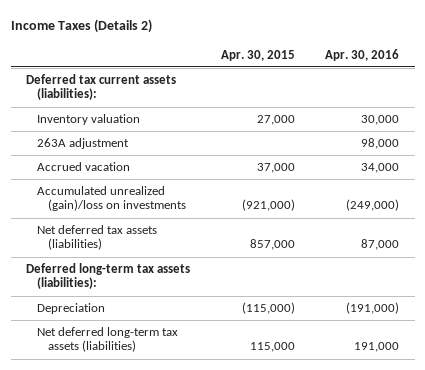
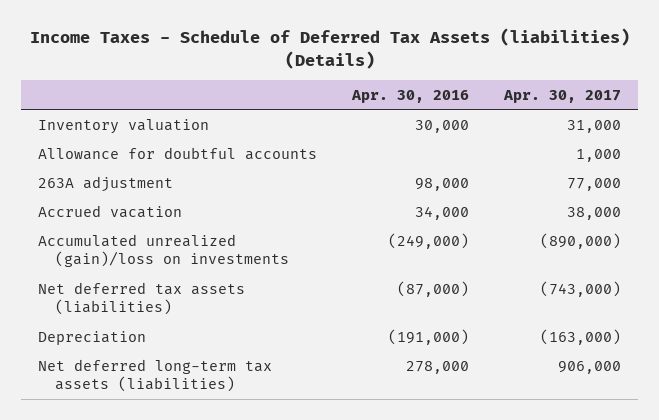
[10,19,152,34] Income Taxes (Details 2) -> [29,28,630,69] Income Taxes - Schedule of Deferred Tax Assets (liabilities) (Details)
[220,49,295,61] Apr. 30, 2015 -> none
none -> [502,89,621,103] Apr. 30, 2017
[26,74,177,101] Deferred tax current assets (liabilities): -> none
none -> [38,146,318,160] Allowance for doubtful accounts
[26,263,191,290] Deferred long-term tax assets (liabilities): -> none
[361,239,400,251] 87,000 -> [397,280,470,297] (87,000)
[354,342,400,353] 191,000 -> [406,360,470,374] 278,000

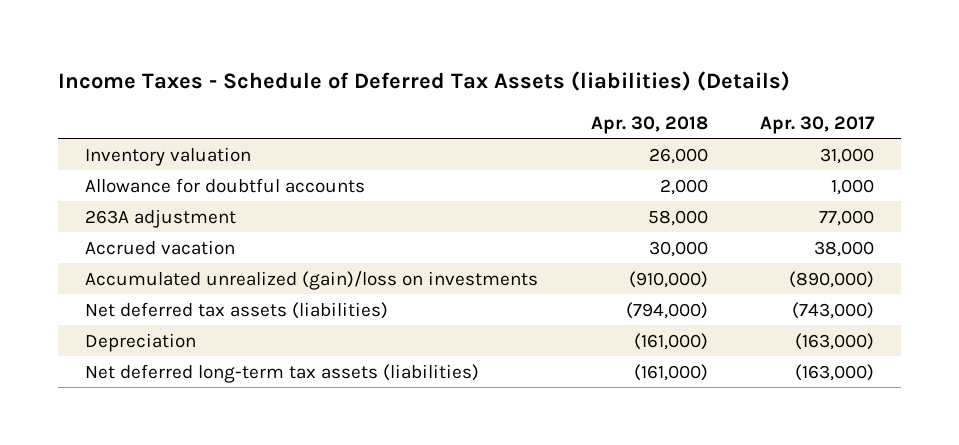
[351,89,470,103] Apr. 30, 2016 -> none
none -> [590,115,708,134] Apr. 30, 2018
[557,360,621,374] 906,000 -> [795,363,875,381] (163,000)

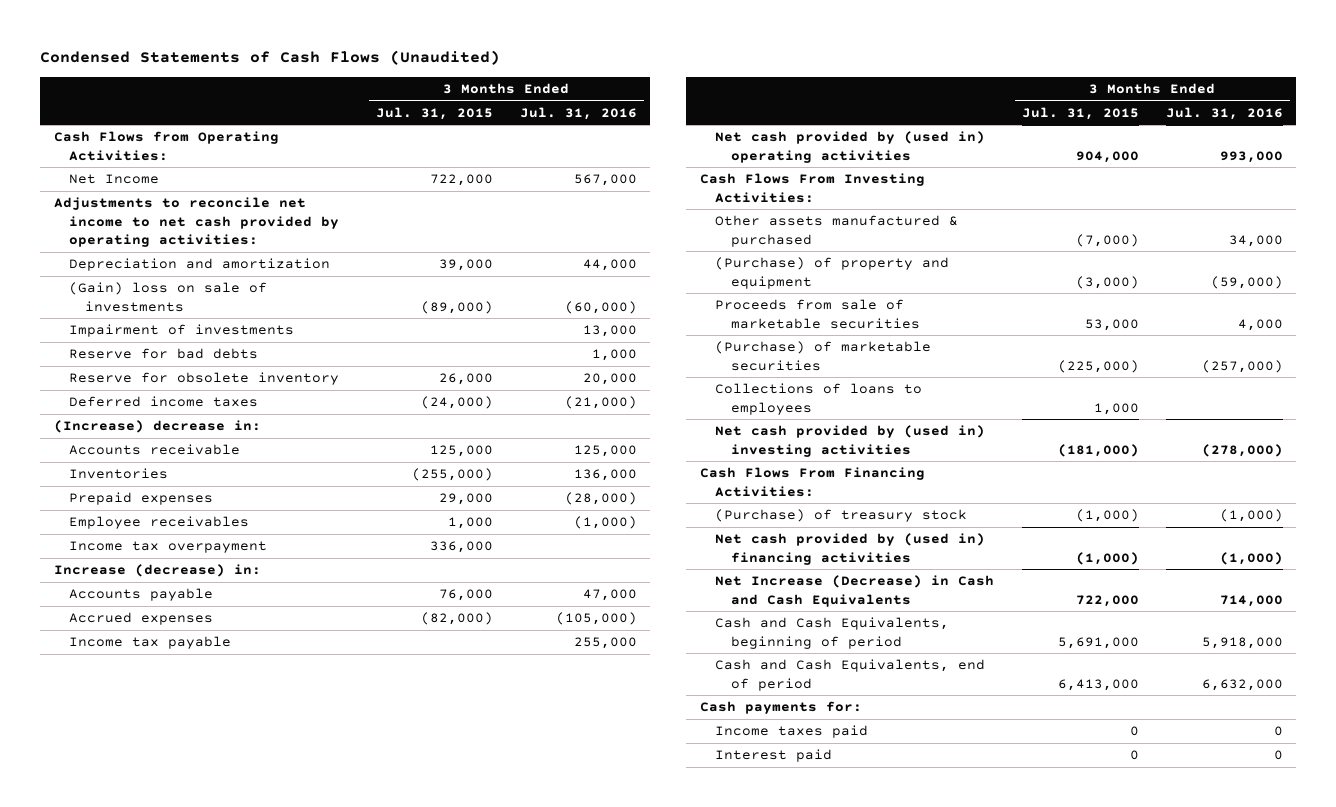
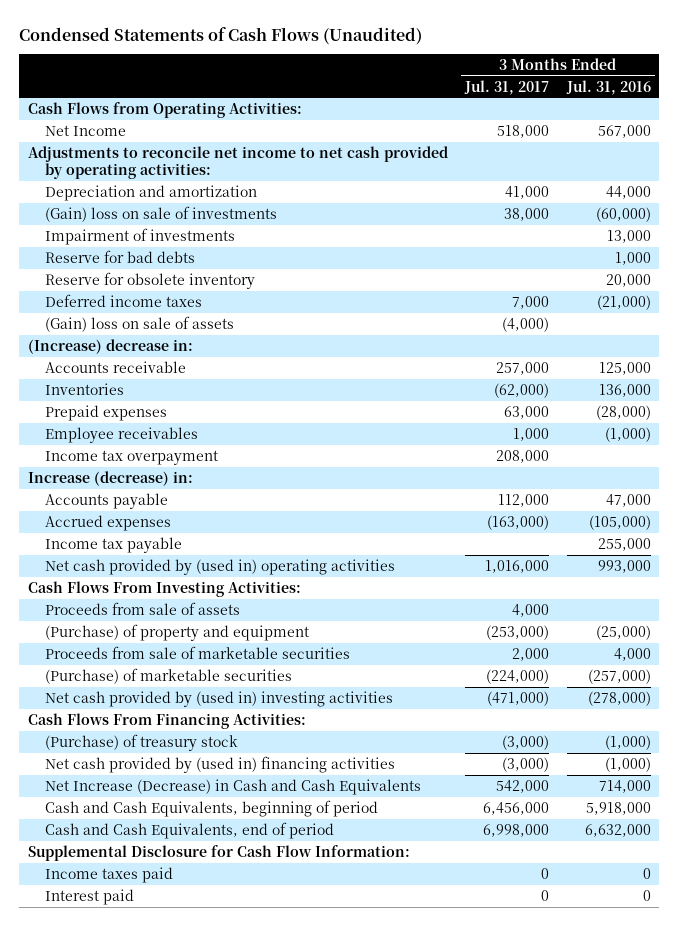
[375,106,493,120] Jul. 31, 2015 -> none
none -> [464,79,550,95] Jul. 31, 2017
none -> [45,315,235,332] (Gain) loss on sale of assets
[715,215,959,247] Other assets manufactured & purchased -> none
none -> [45,601,241,615] Proceeds from sale of assets
[1210,275,1283,289] (59,000) -> [595,624,651,640] (25,000)
[715,383,923,415] Collections of loans to employees -> none
[699,701,862,715] Cash payments for: -> none
none -> [27,844,410,861] Supplemental Disclosure for Cash Flow Information:

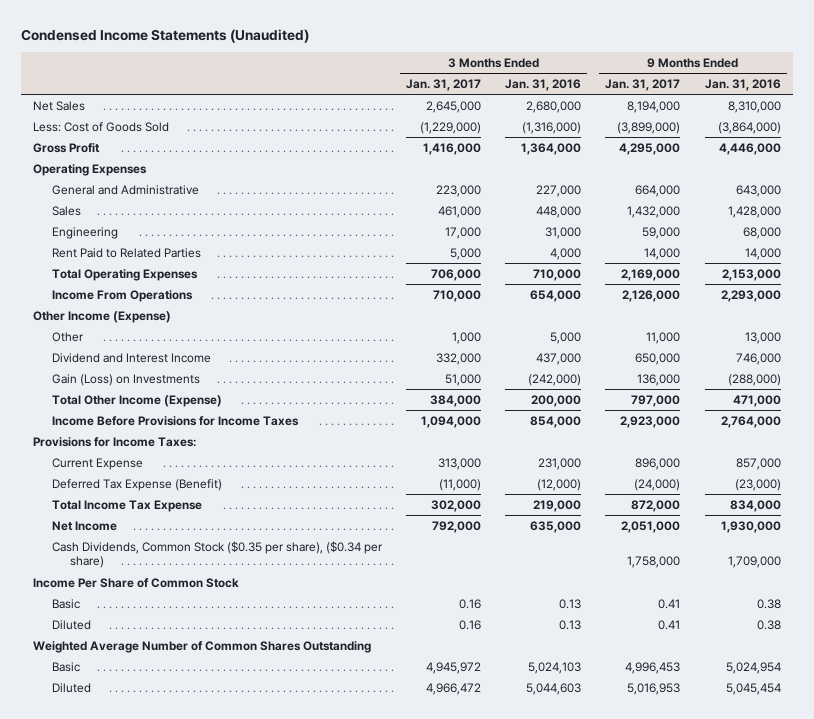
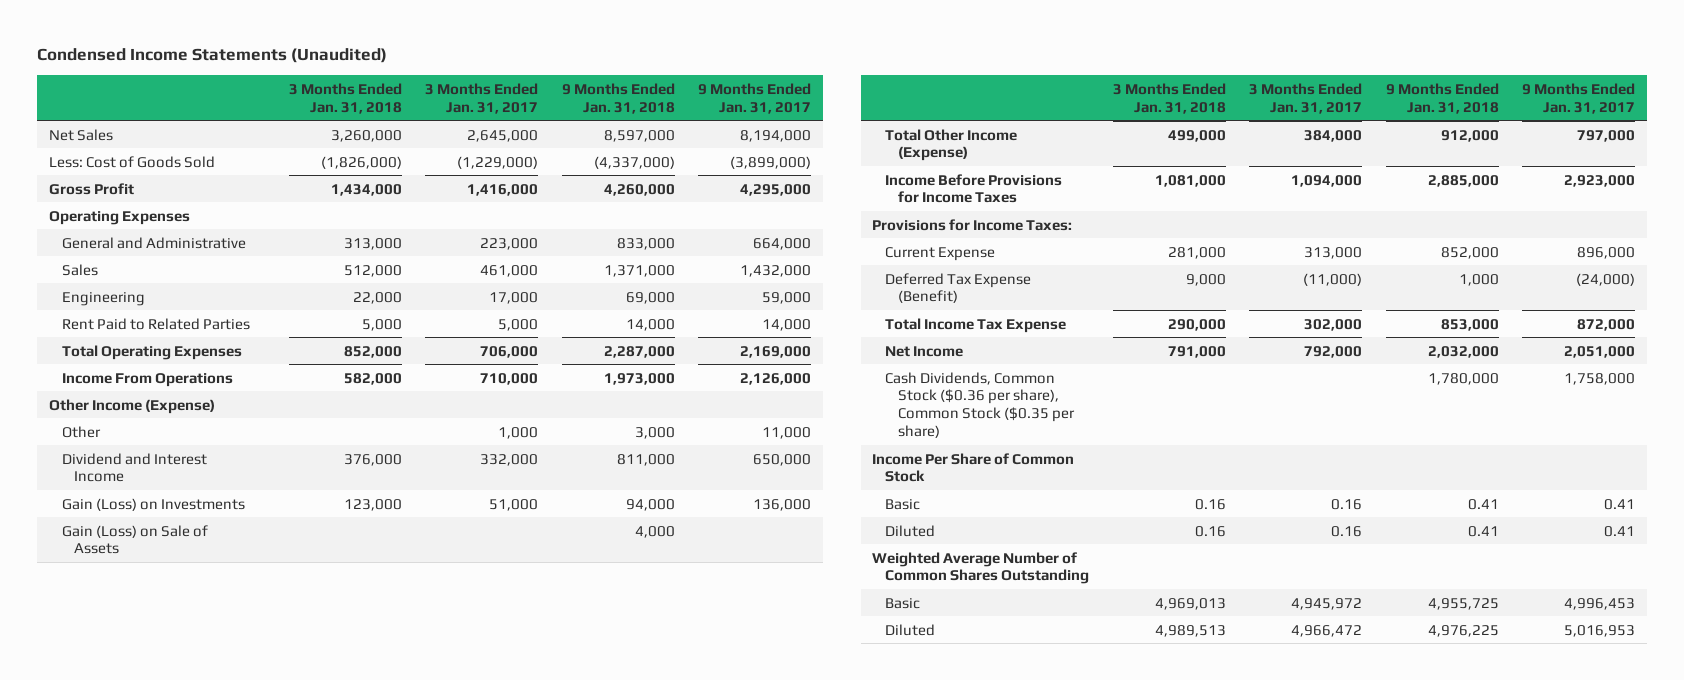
[505,78,582,91] Jan. 31, 2016 -> none
[704,78,781,91] Jan. 31, 2016 -> none
none -> [289,82,403,114] 3 Months Ended Jan. 31, 2018
none -> [561,82,675,114] 9 Months Ended Jan. 31, 2018
none -> [61,524,208,555] Gain (Loss) on Sale of Assets
[51,540,383,569] Cash Dividends, Common Stock ($0.35 per share), ($0.34 per share) -> [885,371,1075,439] Cash Dividends, Common Stock ($0.36 per share), Common Stock ($0.35 per share)

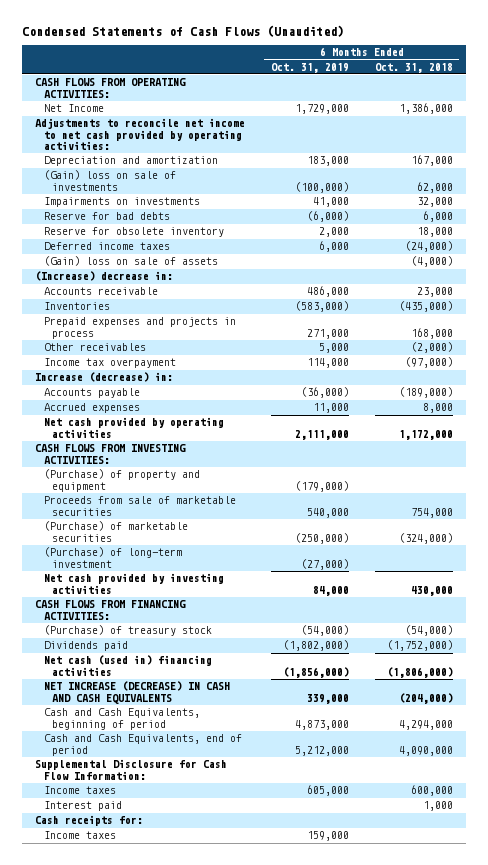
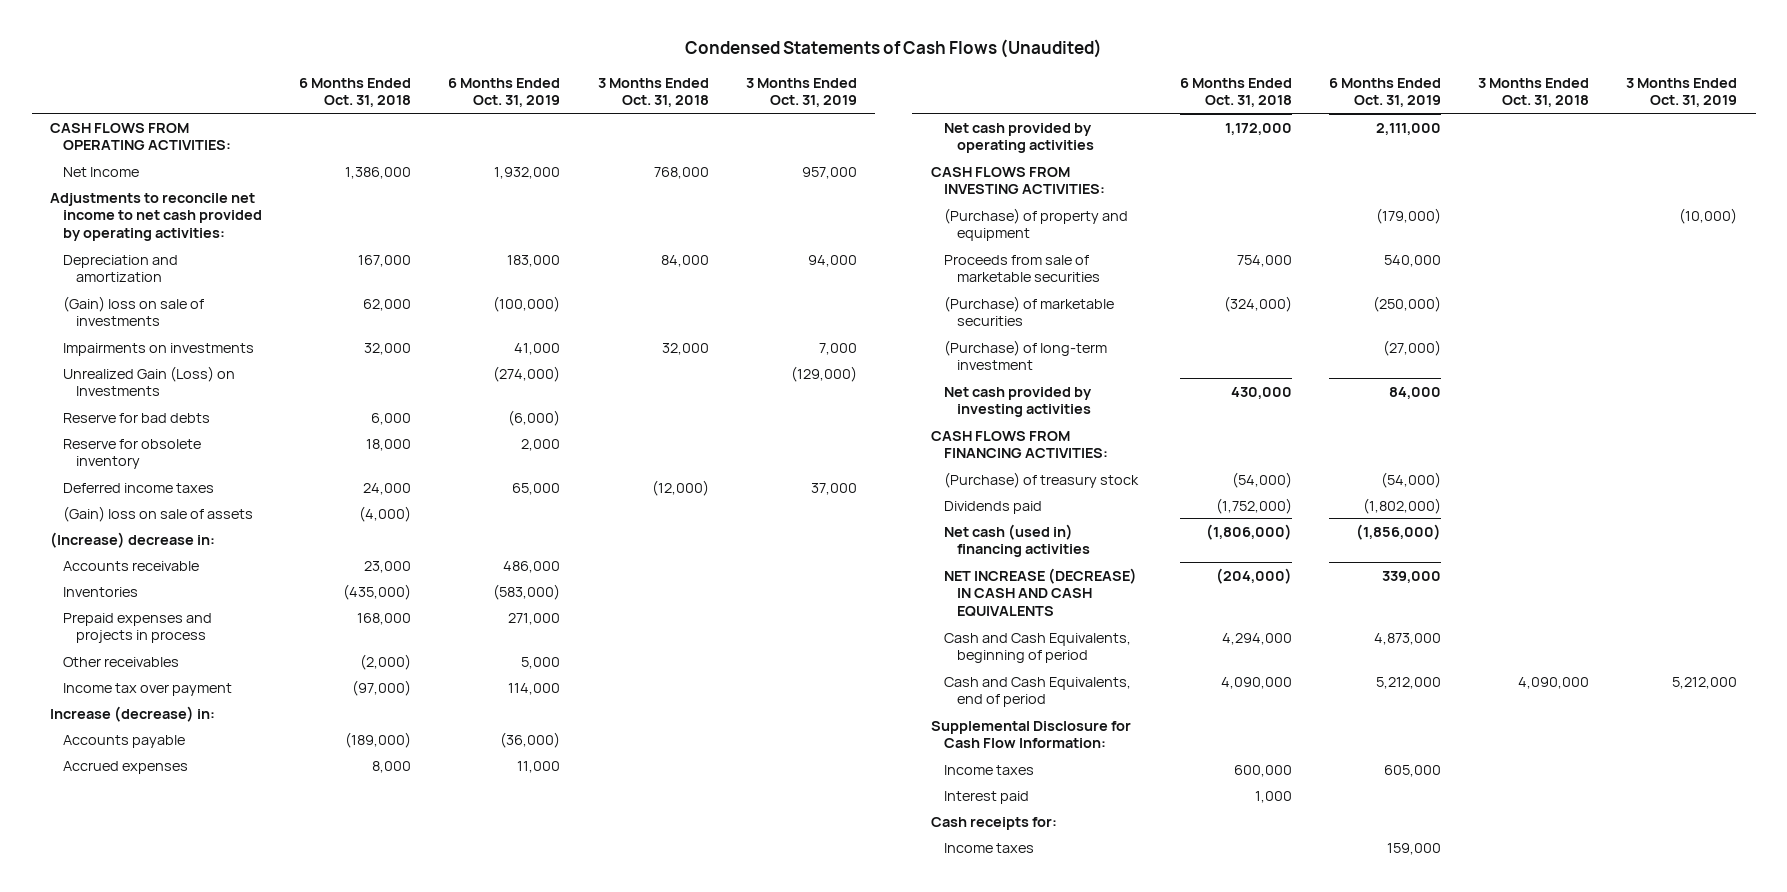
none -> [597,77,709,108] 3 Months Ended Oct. 31, 2018
none -> [745,77,857,108] 3 Months Ended Oct. 31, 2019
[294,104,349,115] 1,729,000 -> [494,166,561,179] 1,932,000
none -> [63,365,236,397] Unrealized Gain (Loss) on Investments
[318,241,349,253] 6,000 -> [512,482,561,495] 65,000
[404,241,453,253] (24,000) -> [363,482,412,495] 24,000
[43,358,176,369] Income tax overpayment -> [63,682,233,696] Income tax over payment

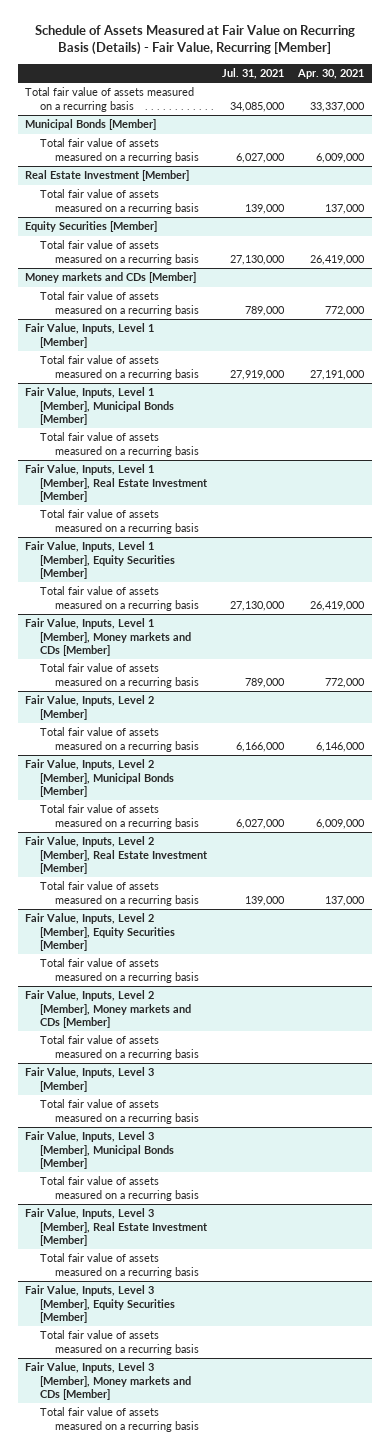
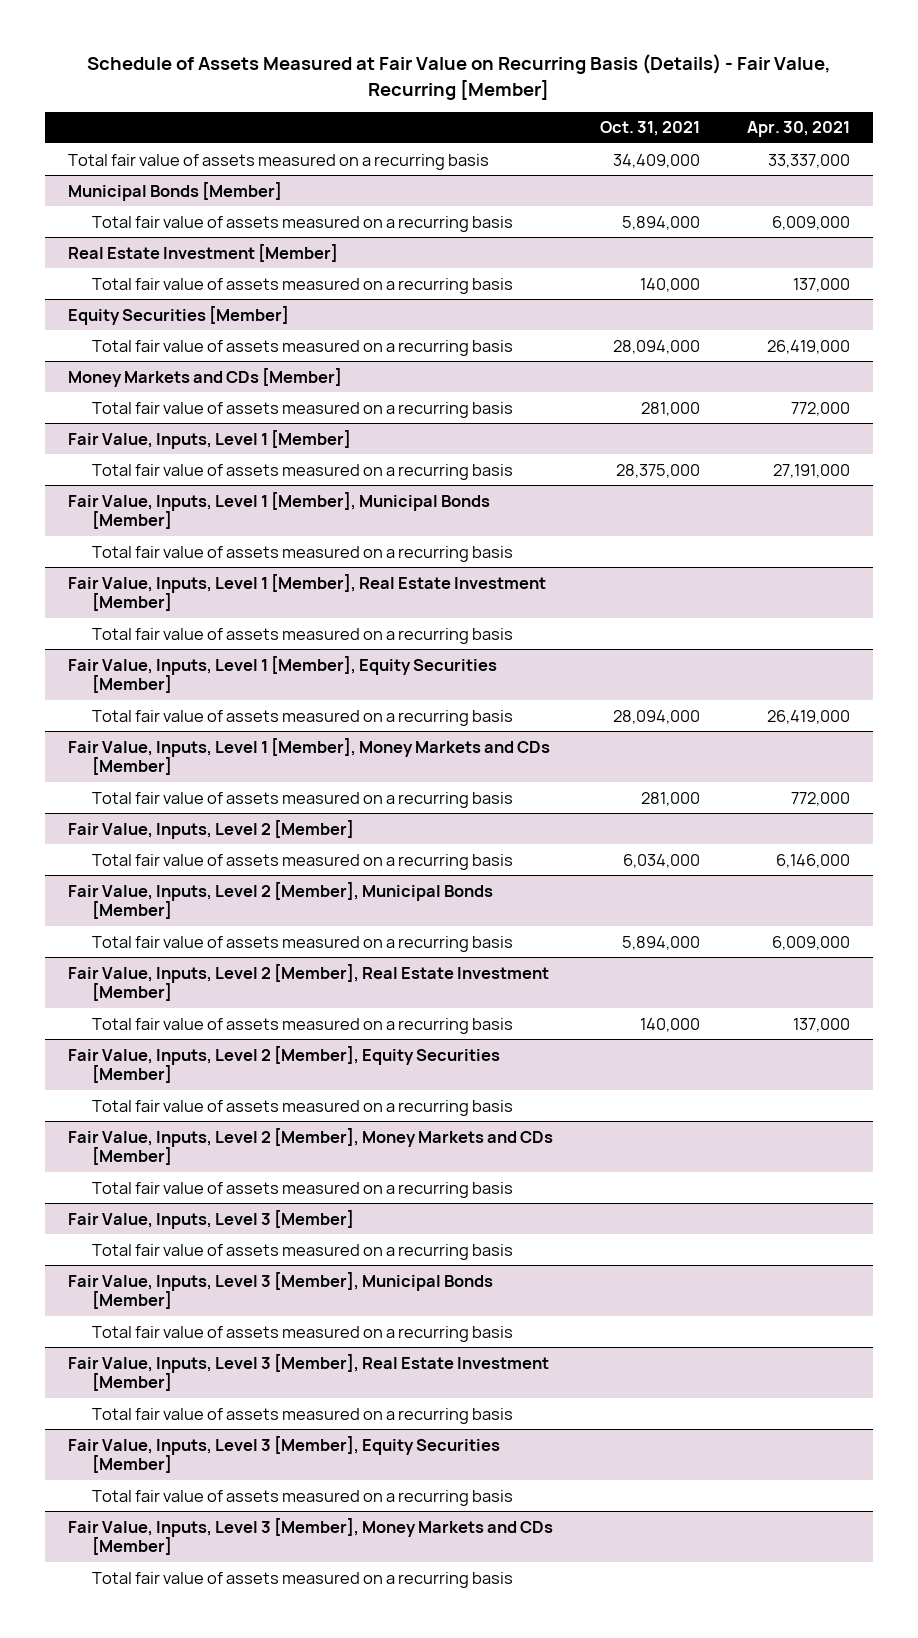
[221,67,284,79] Jul. 31, 2021 -> none
none -> [599,121,700,137] Oct. 31, 2021
[25,272,197,284] Money markets and CDs [Member] -> [68,367,343,387] Money Markets and CDs [Member]
[25,618,192,656] Fair Value, Inputs, Level 1 [Member], Money markets and CDs [Member] -> [68,737,551,776] Fair Value, Inputs, Level 1 [Member], Money Markets and CDs [Member]
[25,990,192,1028] Fair Value, Inputs, Level 2 [Member], Money markets and CDs [Member] -> [68,1127,554,1166] Fair Value, Inputs, Level 2 [Member], Money Markets and CDs [Member]
[25,1362,192,1400] Fair Value, Inputs, Level 3 [Member], Money markets and CDs [Member] -> [68,1517,554,1556] Fair Value, Inputs, Level 3 [Member], Money Markets and CDs [Member]

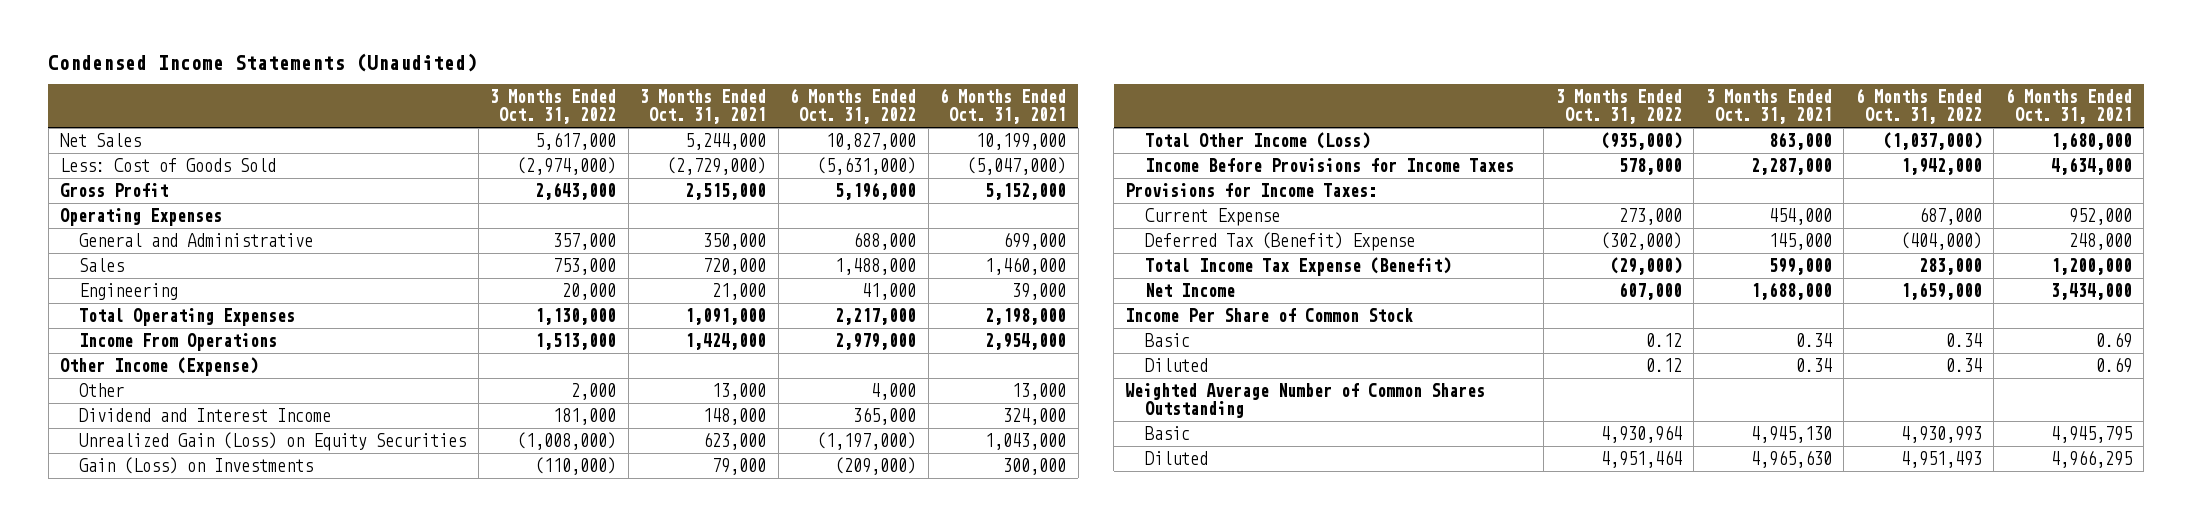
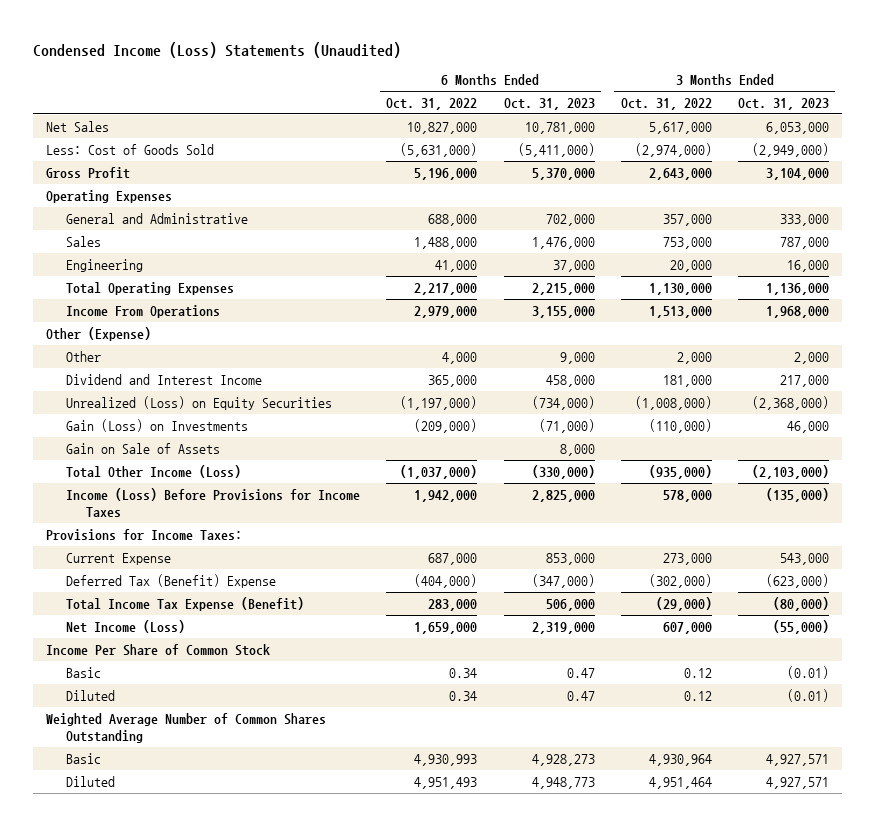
[48,53,478,73] Condensed Income Statements (Unaudited) -> [33,41,402,58] Condensed Income (Loss) Statements (Unaudited)
[640,89,767,125] 3 Months Ended Oct. 31, 2021 -> none
[940,88,1067,125] 6 Months Ended Oct. 31, 2021 -> none
none -> [503,97,595,110] Oct. 31, 2023
none -> [737,97,829,110] Oct. 31, 2023
[60,356,259,376] Other Income (Expense) -> [46,326,152,341] Other (Expense)
[79,431,467,451] Unrealized Gain (Loss) on Equity Securities -> [66,395,333,410] Unrealized (Loss) on Equity Securities
none -> [66,442,221,454] Gain on Sale of Assets
[1144,157,1514,172] Income Before Provisions for Income Taxes -> [66,487,361,518] Income (Loss) Before Provisions for Income Taxes
[1144,282,1235,297] Net Income -> [66,619,186,633] Net Income (Loss)

